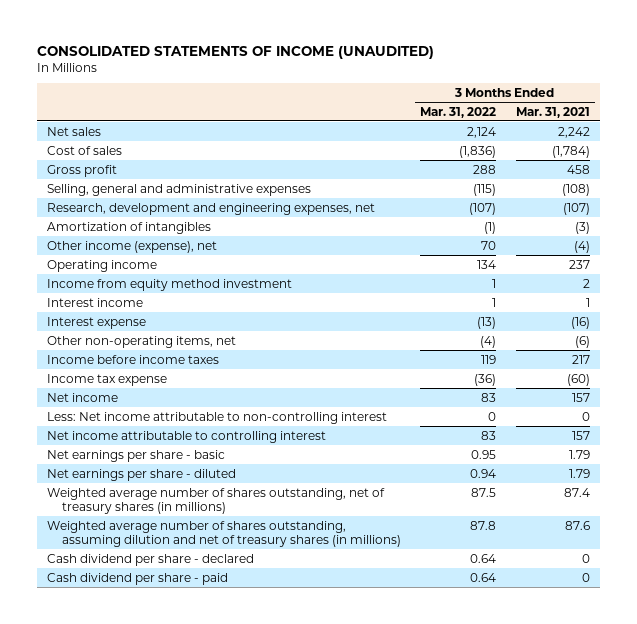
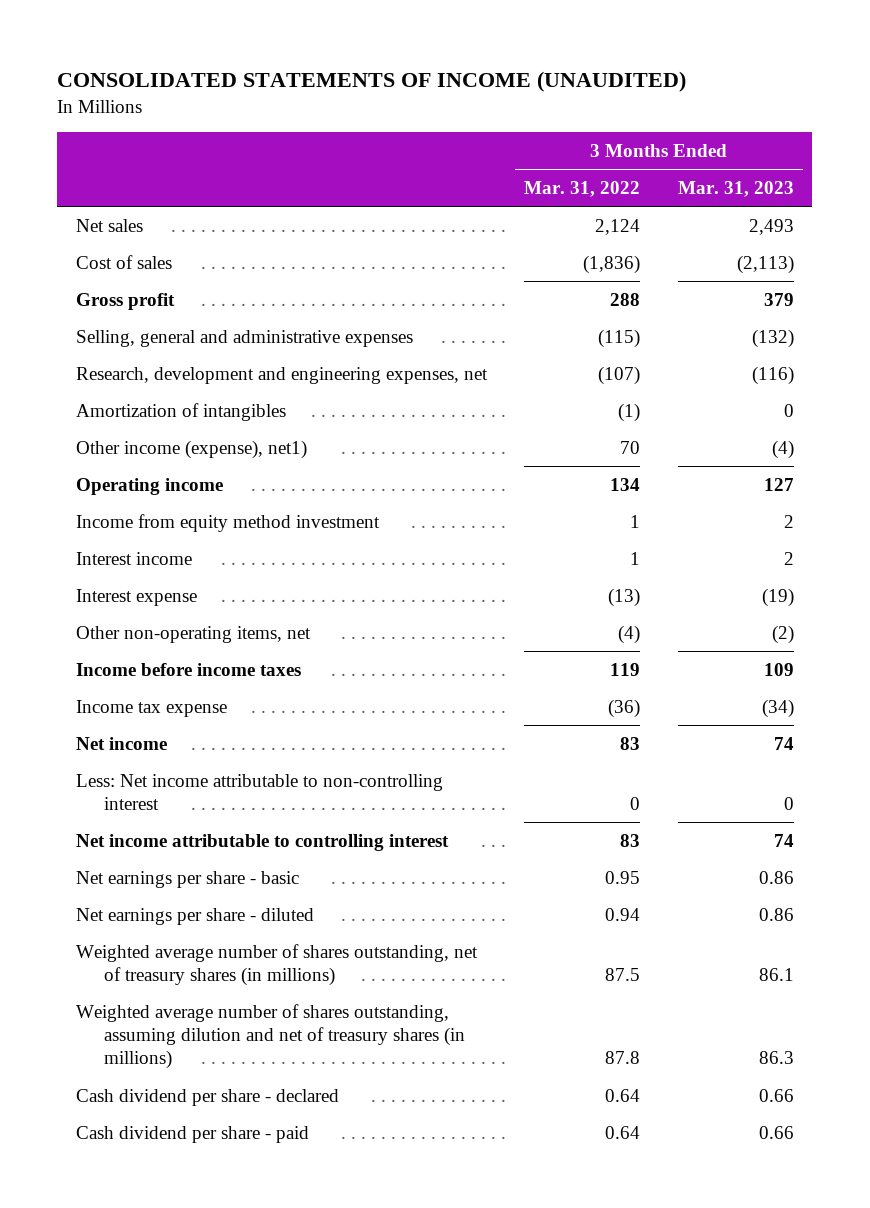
[516,106,591,118] Mar. 31, 2021 -> none
none -> [677,181,794,198] Mar. 31, 2023
[46,240,217,253] Other income (expense), net -> [76,439,308,459] Other income (expense), net1)

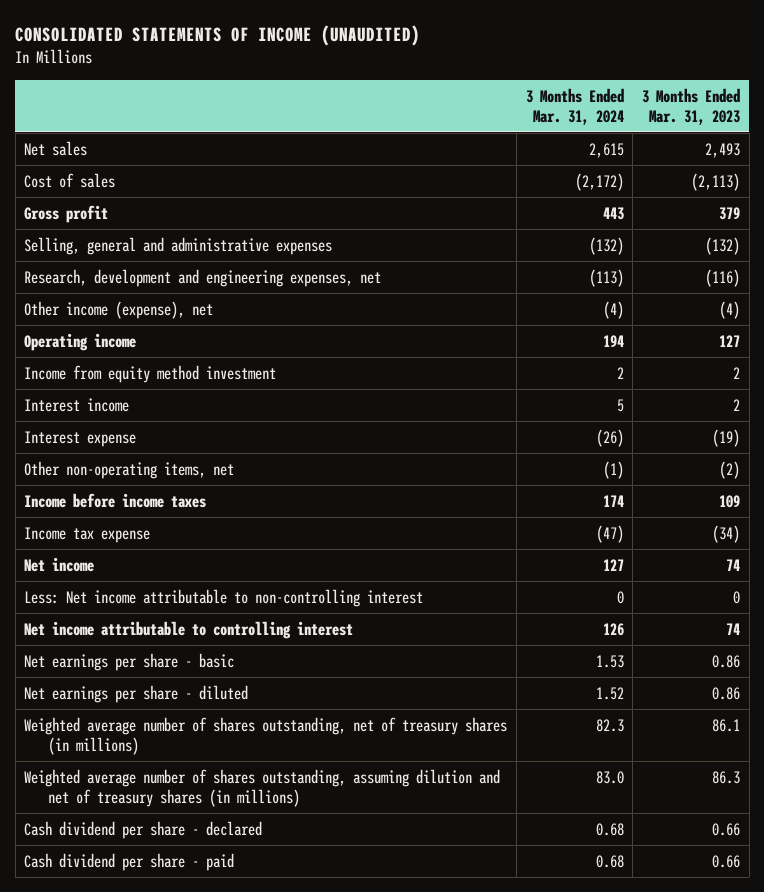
[524,181,641,198] Mar. 31, 2022 -> none
none -> [525,87,624,125] 3 Months Ended Mar. 31, 2024
[76,402,287,421] Amortization of intangibles -> none
[76,439,308,459] Other income (expense), net1) -> [24,300,214,319] Other income (expense), net

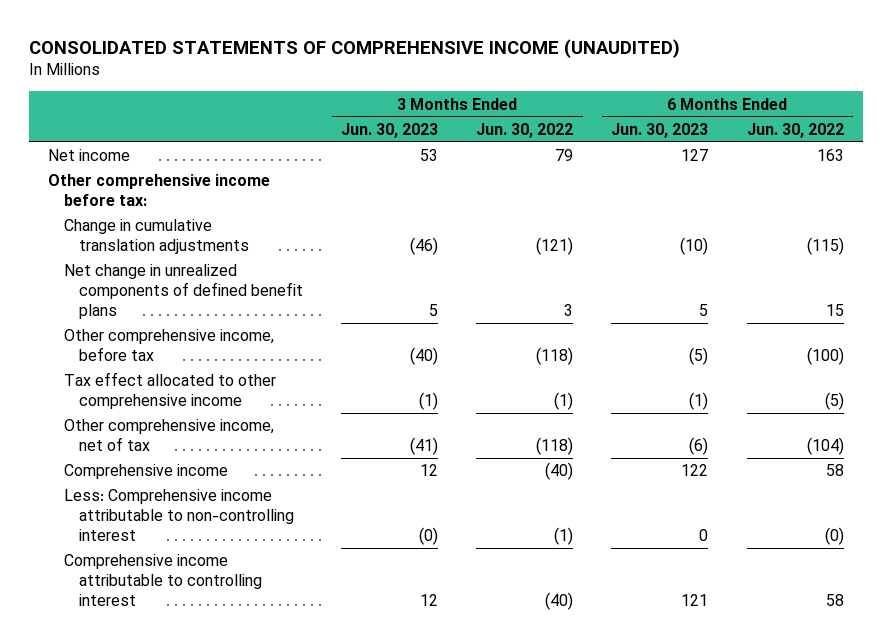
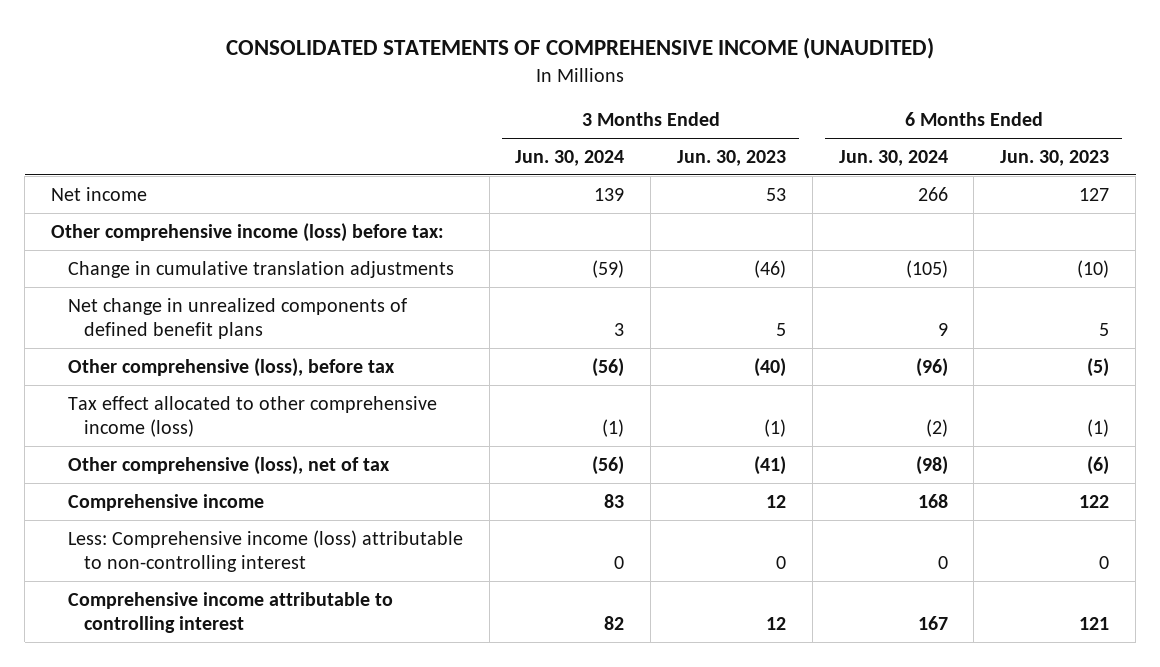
[476,122,574,138] Jun. 30, 2022 -> none
[746,122,844,138] Jun. 30, 2022 -> none
none -> [515,149,625,166] Jun. 30, 2024
none -> [838,149,948,166] Jun. 30, 2024
[47,174,270,206] Other comprehensive income before tax: -> [51,222,445,242] Other comprehensive income (loss) before tax:
[63,329,274,361] Other comprehensive income, before tax -> [67,357,395,377] Other comprehensive (loss), before tax
[63,372,276,409] Tax effect allocated to other comprehensive income -> [67,395,437,438] Tax effect allocated to other comprehensive income (loss)
[63,419,274,451] Other comprehensive income, net of tax -> [67,455,390,475] Other comprehensive (loss), net of tax
[63,489,295,541] Less: Comprehensive income attributable to non-controlling interest -> [67,529,463,573] Less: Comprehensive income (loss) attributable to non-controlling interest
[419,526,439,545] (0) -> [775,556,786,570] 0

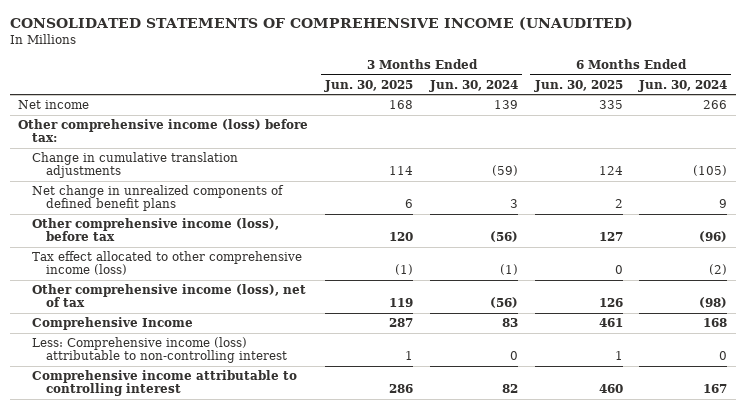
[676,149,786,166] Jun. 30, 2023 -> none
[1000,149,1110,166] Jun. 30, 2023 -> none
none -> [324,79,414,92] Jun. 30, 2025
none -> [533,79,623,92] Jun. 30, 2025
[67,357,395,377] Other comprehensive (loss), before tax -> [32,218,280,242] Other comprehensive income (loss), before tax
[67,455,390,475] Other comprehensive (loss), net of tax -> [32,284,307,308] Other comprehensive income (loss), net of tax
[67,493,264,511] Comprehensive income -> [32,317,194,331] Comprehensive Income

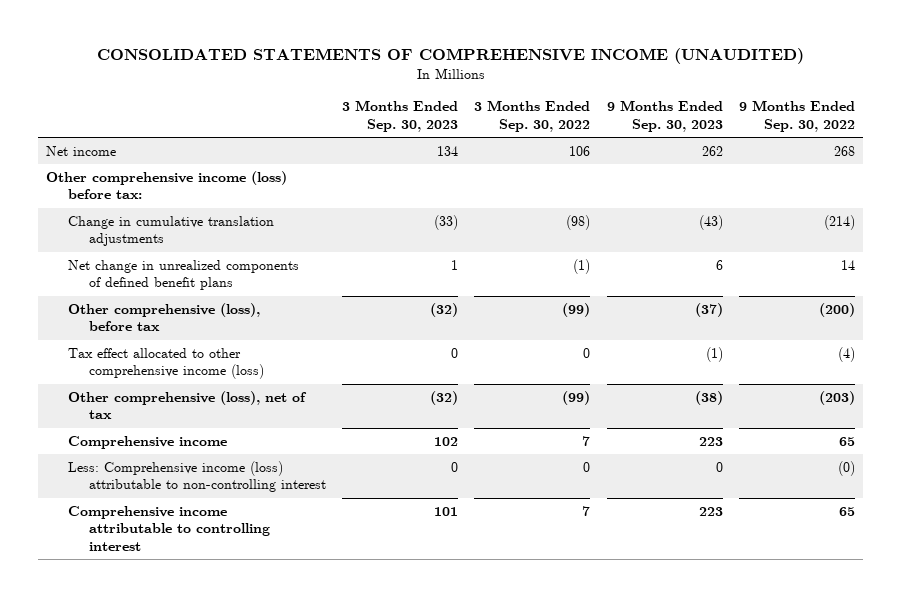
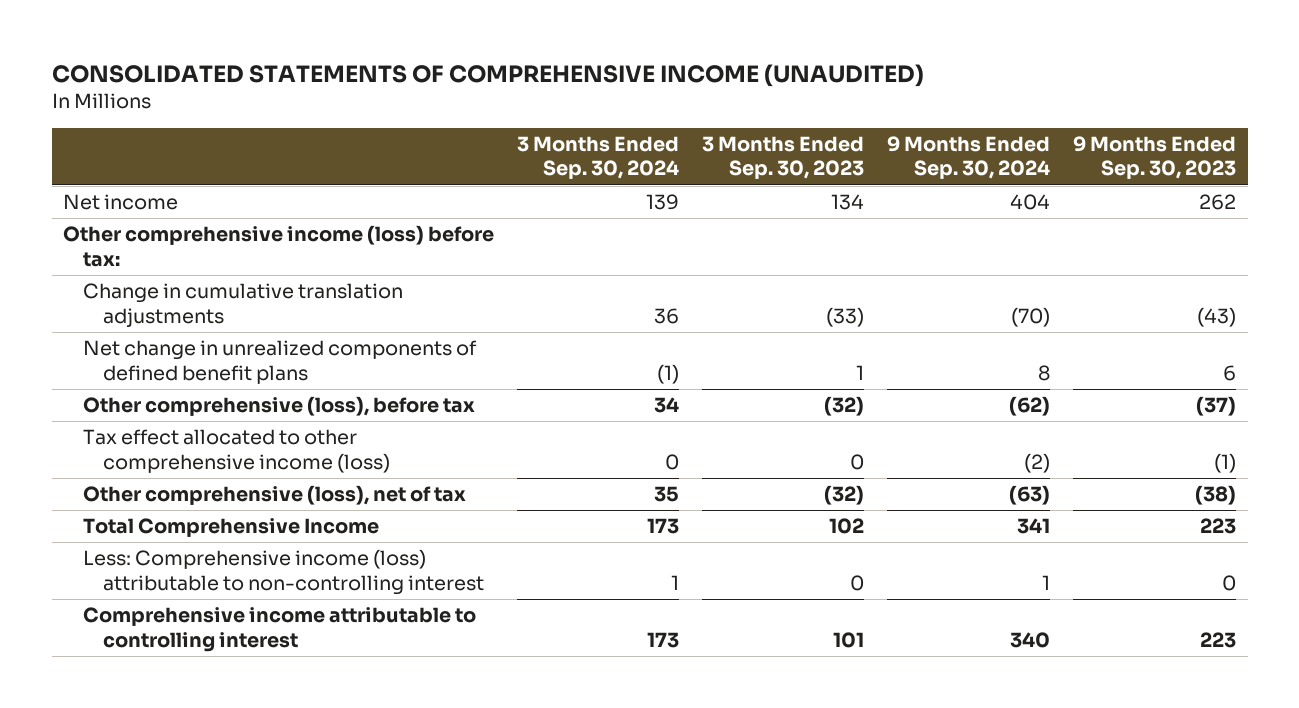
[474,100,591,132] 3 Months Ended Sep. 30, 2022 -> none
[738,100,855,132] 9 Months Ended Sep. 30, 2022 -> none
none -> [517,136,680,180] 3 Months Ended Sep. 30, 2024
none -> [887,136,1051,180] 9 Months Ended Sep. 30, 2024
[67,436,227,450] Comprehensive income -> [83,518,380,538] Total Comprehensive Income

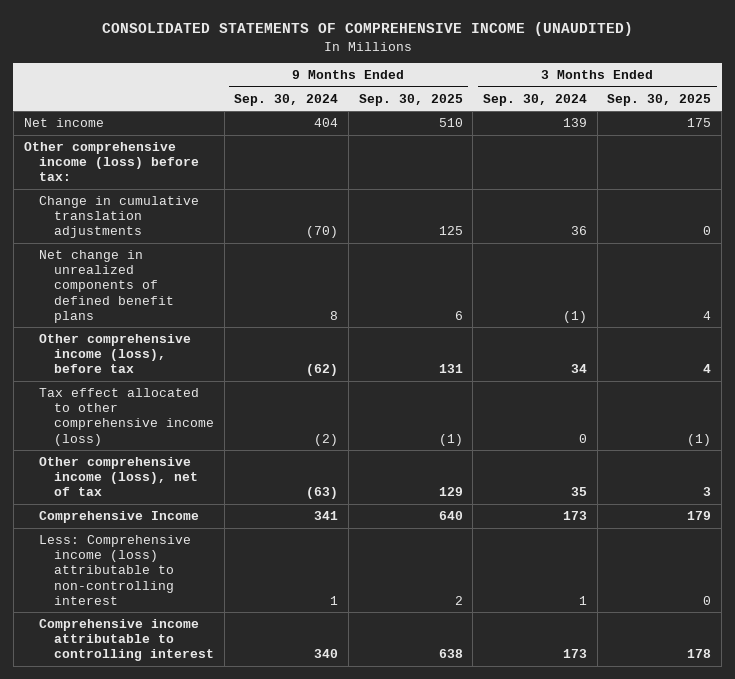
[702,136,865,180] 3 Months Ended Sep. 30, 2023 -> none
[1073,136,1237,180] 9 Months Ended Sep. 30, 2023 -> none
none -> [358,93,463,106] Sep. 30, 2025
none -> [607,93,712,106] Sep. 30, 2025
[83,396,476,417] Other comprehensive (loss), before tax -> [38,334,191,374] Other comprehensive income (loss), before tax
[83,485,467,506] Other comprehensive (loss), net of tax -> [38,457,198,497] Other comprehensive income (loss), net of tax
[83,518,380,538] Total Comprehensive Income -> [38,511,199,524] Comprehensive Income

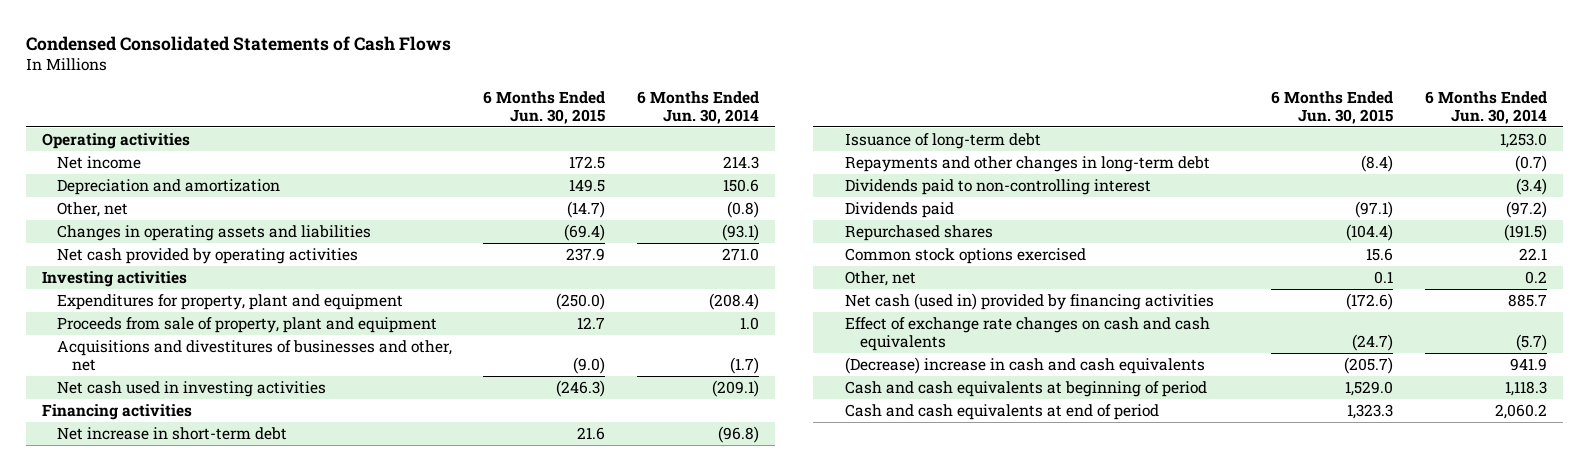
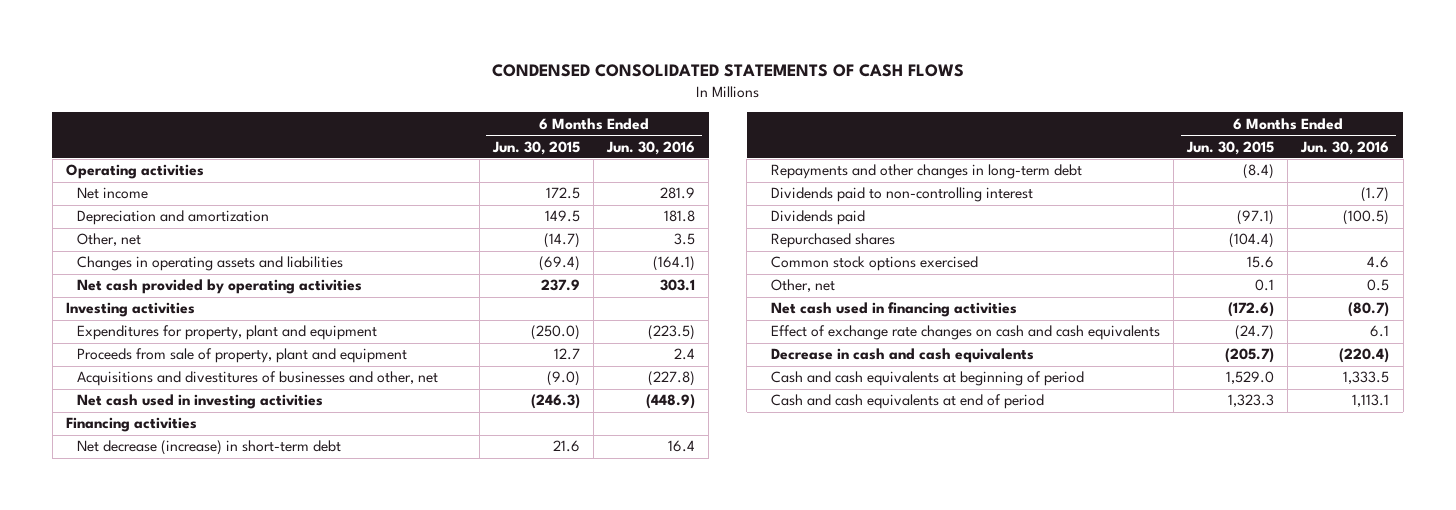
[25,35,451,51] Condensed Consolidated Statements of Cash Flows -> [491,64,964,78] CONDENSED CONSOLIDATED STATEMENTS OF CASH FLOWS
[637,90,760,124] 6 Months Ended Jun. 30, 2014 -> none
none -> [606,140,696,155] Jun. 30, 2016
[844,133,1041,150] Issuance of long-term debt -> none
[56,427,287,441] Net increase in short-term debt -> [76,440,341,456] Net decrease (increase) in short-term debt
[844,293,1214,311] Net cash (used in) provided by financing activities -> [771,302,1018,318] Net cash used in financing activities
[844,357,1205,375] (Decrease) increase in cash and cash equivalents -> [771,348,1035,364] Decrease in cash and cash equivalents

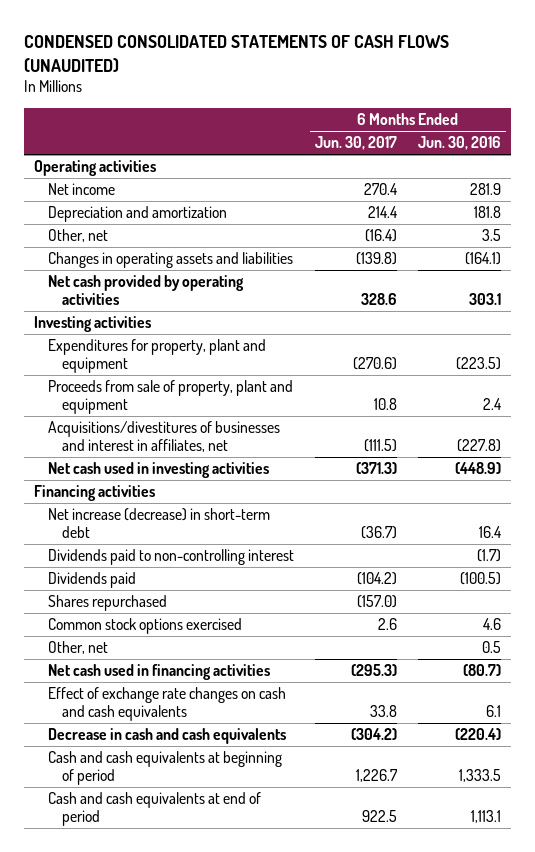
[491,64,964,78] CONDENSED CONSOLIDATED STATEMENTS OF CASH FLOWS -> [23,34,449,72] CONDENSED CONSOLIDATED STATEMENTS OF CASH FLOWS (UNAUDITED)
[491,140,580,155] Jun. 30, 2015 -> none
none -> [314,136,397,151] Jun. 30, 2017
[76,371,438,387] Acquisitions and divestitures of businesses and other, net -> [48,421,281,453] Acquisitions/divestitures of businesses and interest in affiliates, net
[771,164,1083,180] Repayments and other changes in long-term debt -> none
[76,440,341,456] Net decrease (increase) in short-term debt -> [48,508,271,539] Net increase (decrease) in short-term debt
[771,233,896,249] Repurchased shares -> [48,595,168,612] Shares repurchased

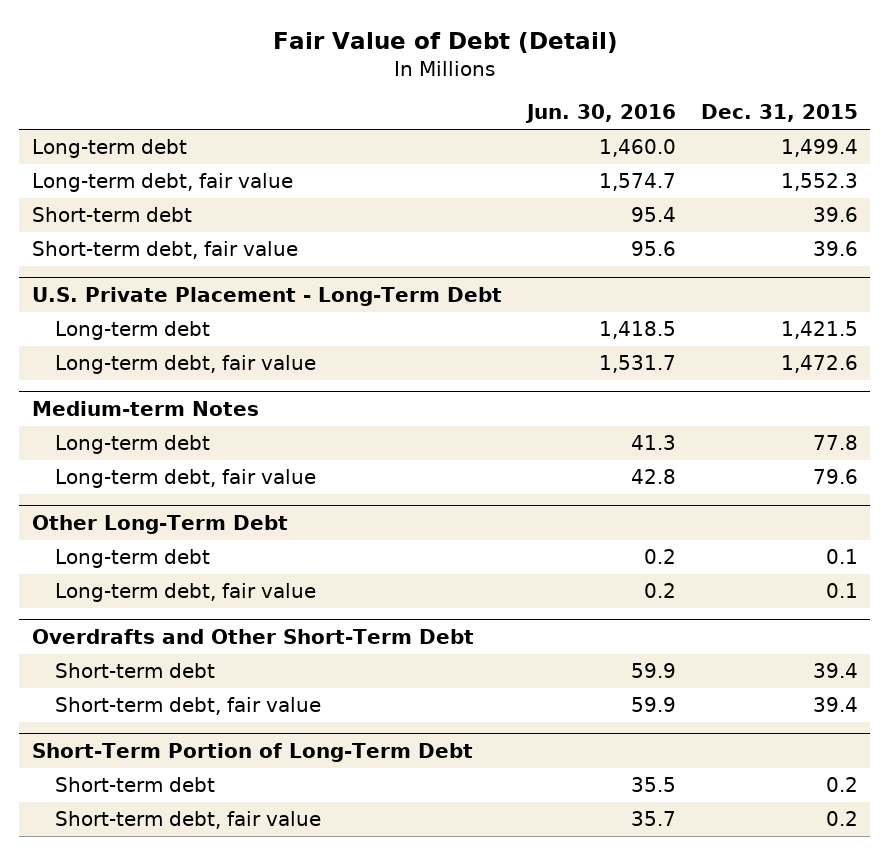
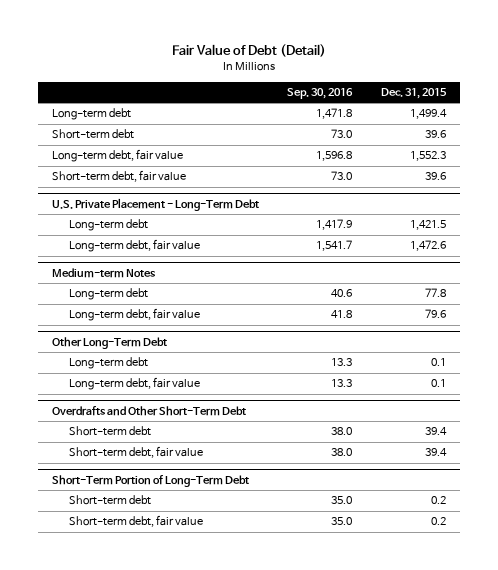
[524,104,676,124] Jun. 30, 2016 -> none
none -> [287,88,354,100] Sep. 30, 2016
[31,173,293,193] Long-term debt, fair value -> [52,149,184,163] Long-term debt, fair value

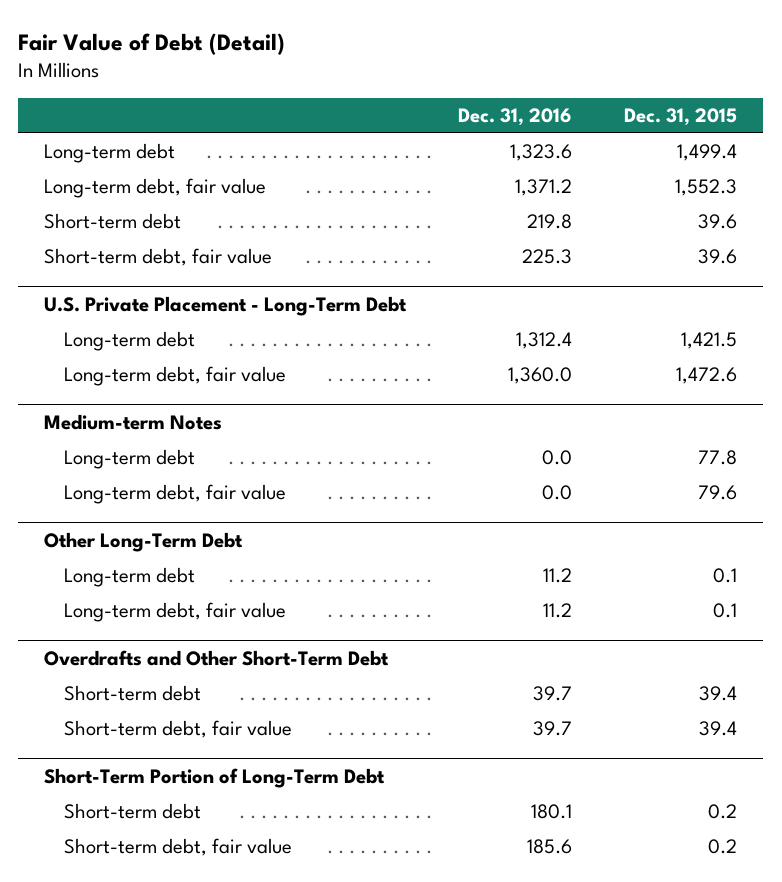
[287,88,354,100] Sep. 30, 2016 -> none
none -> [458,107,573,126] Dec. 31, 2016
[52,129,135,140] Short-term debt -> [44,213,182,230] Short-term debt

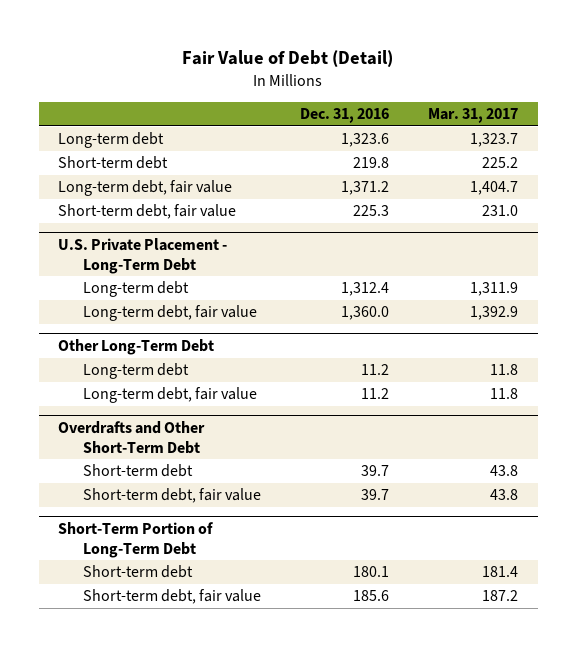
[624,107,738,126] Dec. 31, 2015 -> none
none -> [428,107,519,123] Mar. 31, 2017
[44,178,267,199] Long-term debt, fair value -> [58,180,233,197] Long-term debt, fair value
[44,413,223,430] Medium-term Notes -> none
[64,449,196,470] Long-term debt -> none
[64,484,287,505] Long-term debt, fair value -> none

